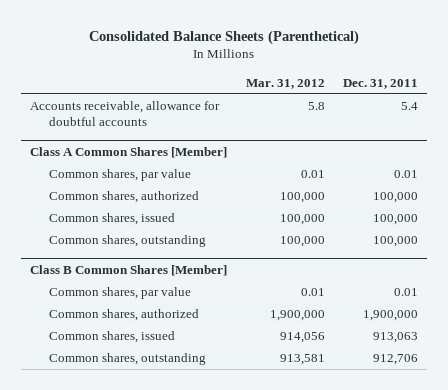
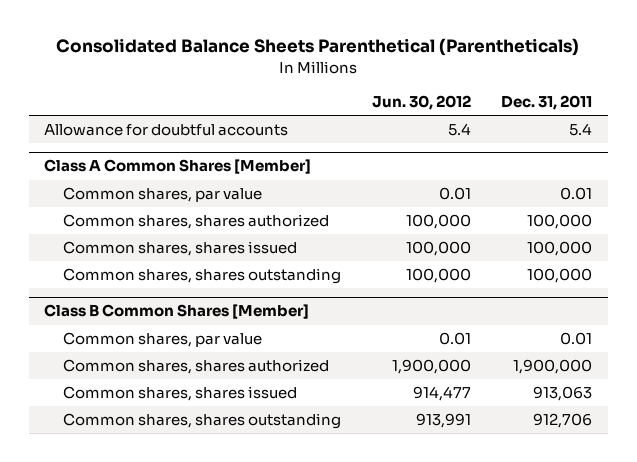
[89,30,360,46] Consolidated Balance Sheets (Parenthetical) -> [56,38,580,57] Consolidated Balance Sheets Parenthetical (Parentheticals)
[245,78,325,89] Mar. 31, 2012 -> none
none -> [371,94,471,110] Jun. 30, 2012
[30,101,221,127] Accounts receivable, allowance for doubtful accounts -> [44,124,289,137] Allowance for doubtful accounts
[48,191,199,204] Common shares, authorized -> [63,214,330,230] Common shares, shares authorized
[48,213,175,226] Common shares, issued -> [63,241,298,257] Common shares, shares issued
[48,235,206,248] Common shares, outstanding -> [63,268,342,285] Common shares, shares outstanding
[48,309,199,322] Common shares, authorized -> [63,359,330,375] Common shares, shares authorized
[48,331,175,344] Common shares, issued -> [63,386,298,402] Common shares, shares issued
[48,353,206,366] Common shares, outstanding -> [63,413,342,430] Common shares, shares outstanding

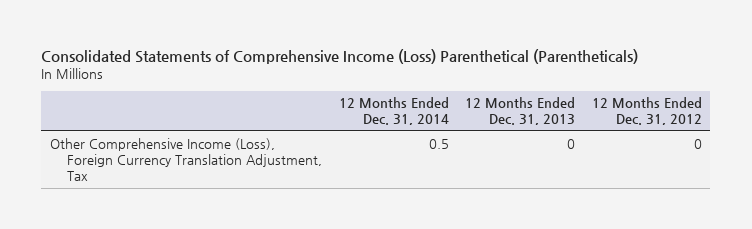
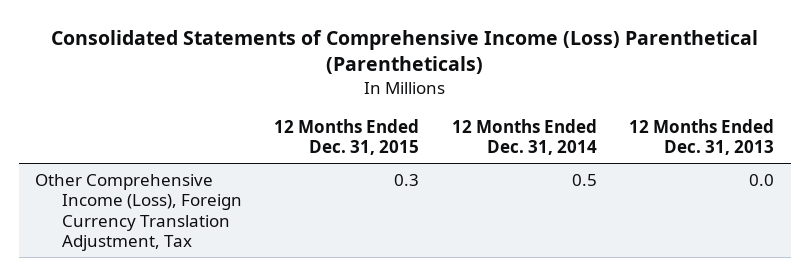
[591,97,702,126] 12 Months Ended Dec. 31, 2012 -> none
none -> [274,119,420,156] 12 Months Ended Dec. 31, 2015
[567,139,576,150] 0 -> [749,173,775,186] 0.0

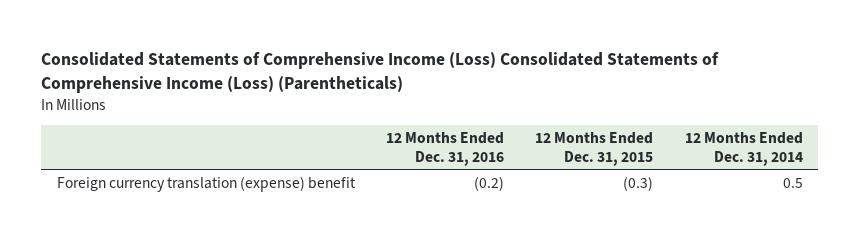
[50,30,758,75] Consolidated Statements of Comprehensive Income (Loss) Parenthetical (Parentheticals) -> [41,51,720,93] Consolidated Statements of Comprehensive Income (Loss) Consolidated Statements of Comprehensive Income (Loss) (Parentheticals)
[629,119,775,156] 12 Months Ended Dec. 31, 2013 -> none
none -> [386,131,505,166] 12 Months Ended Dec. 31, 2016
[35,173,242,252] Other Comprehensive Income (Loss), Foreign Currency Translation Adjustment, Tax -> [56,175,356,192] Foreign currency translation (expense) benefit
[394,173,420,186] 0.3 -> [623,175,654,191] (0.3)

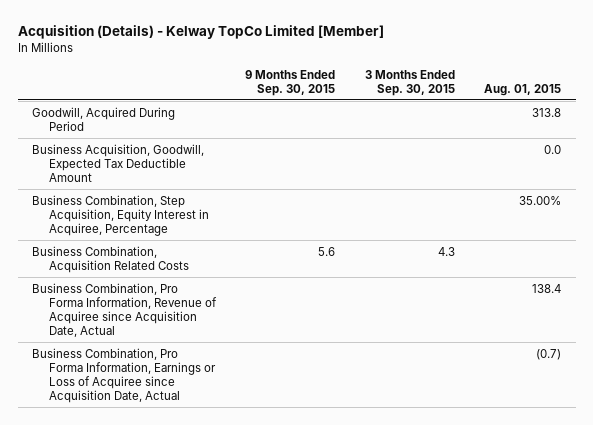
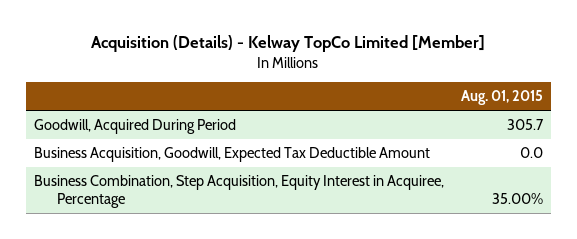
[245,69,336,96] 9 Months Ended Sep. 30, 2015 -> none
[364,69,455,96] 3 Months Ended Sep. 30, 2015 -> none
[532,107,562,117] 313.8 -> [506,119,544,131] 305.7
[32,245,190,273] Business Combination, Acquisition Related Costs -> none
[32,282,218,337] Business Combination, Pro Forma Information, Revenue of Acquiree since Acquisition Date, Actual -> none
[32,347,217,403] Business Combination, Pro Forma Information, Earnings or Loss of Acquiree since Acquisition Date, Actual -> none

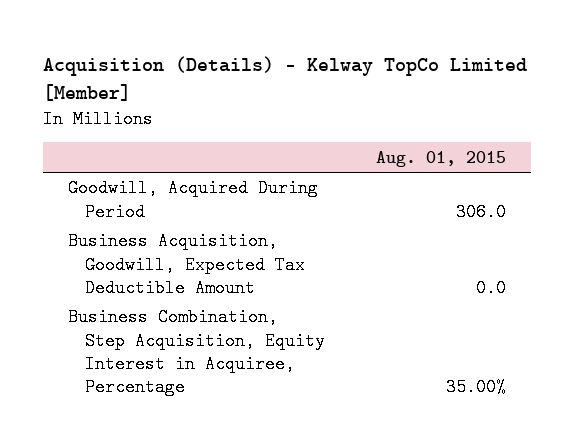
[506,119,544,131] 305.7 -> [456,202,507,221] 306.0

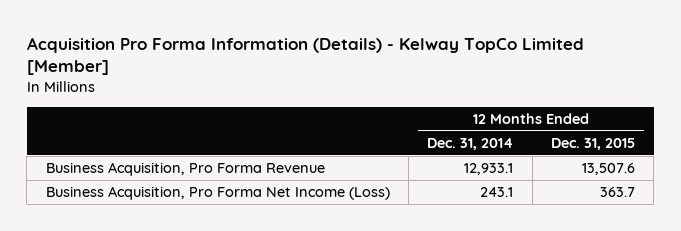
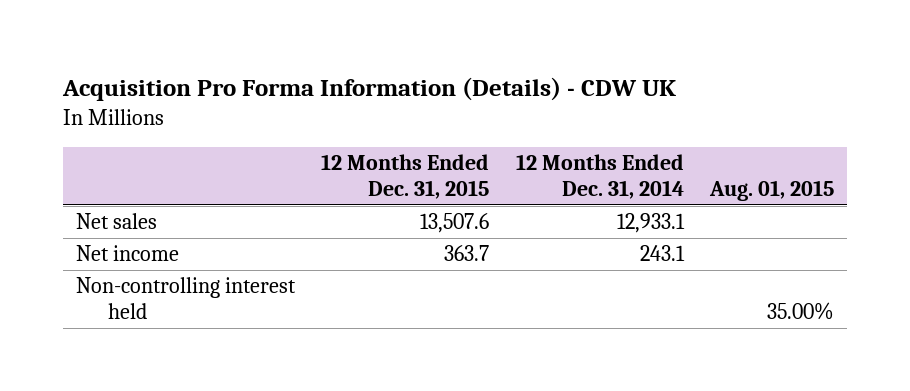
[26,36,584,76] Acquisition Pro Forma Information (Details) - Kelway TopCo Limited [Member] -> [61,77,676,102] Acquisition Pro Forma Information (Details) - CDW UK
none -> [708,179,834,201] Aug. 01, 2015
[45,162,325,177] Business Acquisition, Pro Forma Revenue -> [76,213,158,230] Net sales
[45,186,390,201] Business Acquisition, Pro Forma Net Income (Loss) -> [76,245,180,262] Net income
none -> [76,277,297,320] Non-controlling interest held

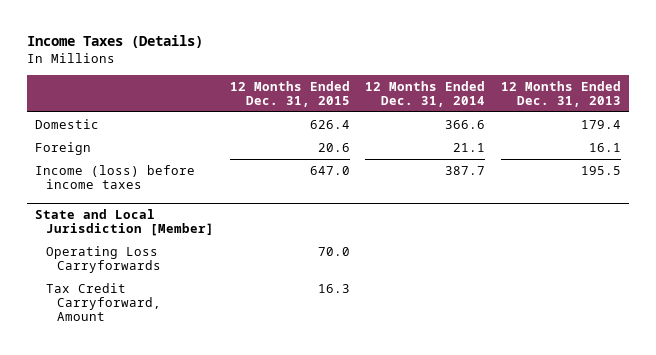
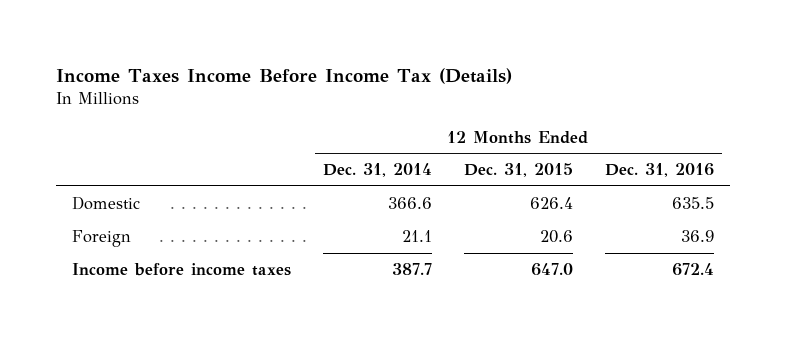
[26,34,203,48] Income Taxes (Details) -> [56,67,513,84] Income Taxes Income Before Income Tax (Details)
[501,80,622,107] 12 Months Ended Dec. 31, 2013 -> none
none -> [604,163,714,178] Dec. 31, 2016
[34,208,214,237] State and Local Jurisdiction [Member] -> none
[45,245,161,274] Operating Loss Carryforwards -> none
[45,282,161,322] Tax Credit Carryforward, Amount -> none
[34,164,195,190] Income (loss) before income taxes -> [72,263,292,277] Income before income taxes

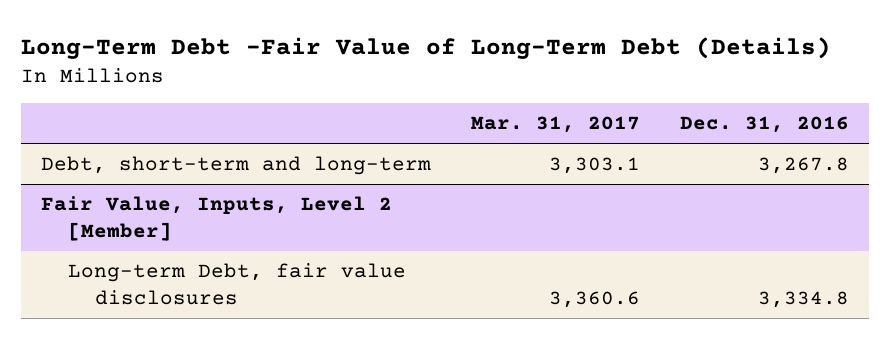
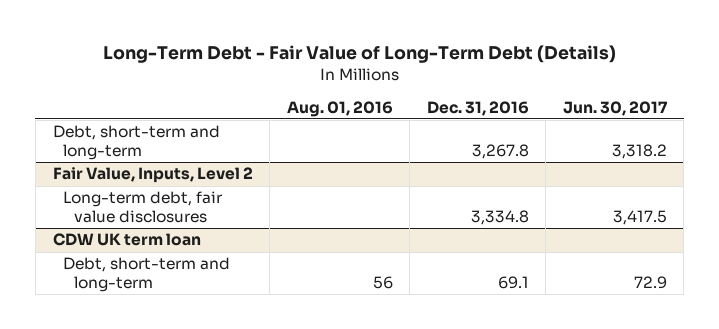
[21,36,832,59] Long-Term Debt -Fair Value of Long-Term Debt (Details) -> [102,45,616,64] Long-Term Debt - Fair Value of Long-Term Debt (Details)
[470,116,640,134] Mar. 31, 2017 -> none
none -> [286,100,393,117] Aug. 01, 2016
none -> [562,100,668,116] Jun. 30, 2017
[40,195,392,242] Fair Value, Inputs, Level 2 [Member] -> [52,167,253,184] Fair Value, Inputs, Level 2
[68,262,407,306] Long-term Debt, fair value disclosures -> [63,191,223,223] Long-term debt, fair value disclosures
none -> [52,233,201,247] CDW UK term loan
none -> [63,257,231,292] Debt, short-term and long-term

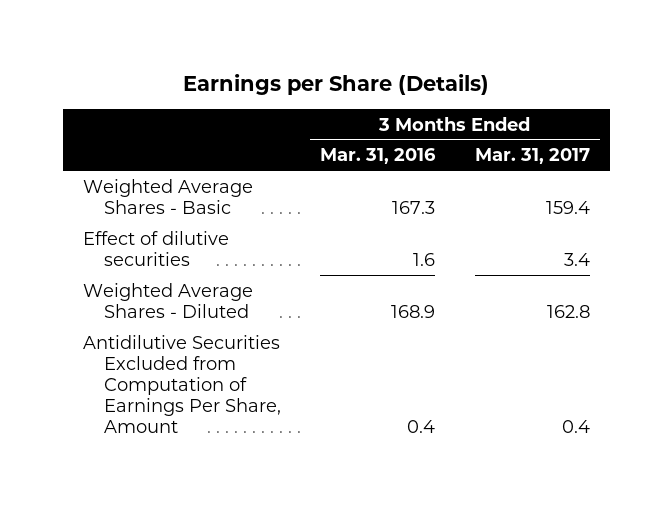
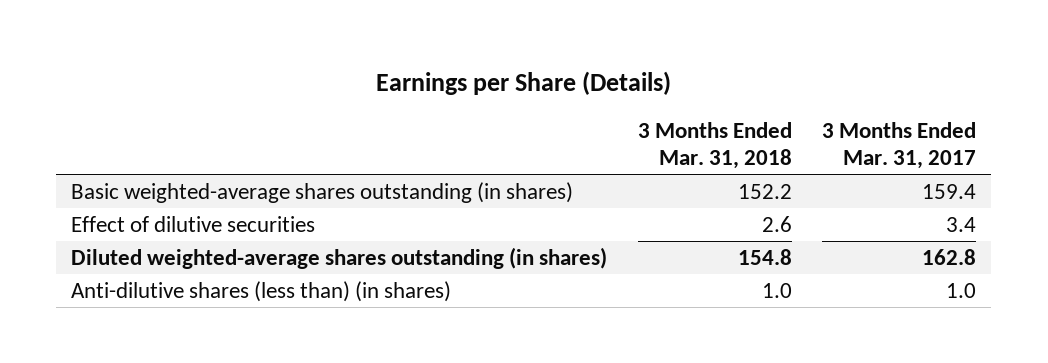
[320,148,437,165] Mar. 31, 2016 -> none
none -> [637,121,792,169] 3 Months Ended Mar. 31, 2018
[82,178,253,214] Weighted Average Shares - Basic -> [71,181,574,203] Basic weighted-average shares outstanding (in shares)
[82,334,281,434] Antidilutive Securities Excluded from Computation of Earnings Per Share, Amount -> none
[82,282,253,318] Weighted Average Shares - Diluted -> [71,246,608,269] Diluted weighted-average shares outstanding (in shares)
none -> [71,280,452,302] Anti-dilutive shares (less than) (in shares)

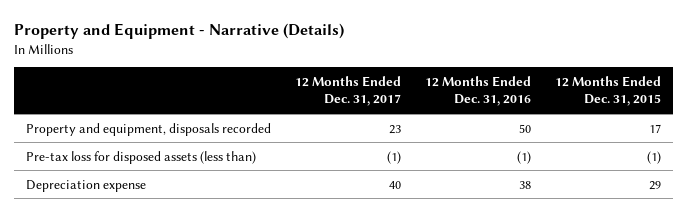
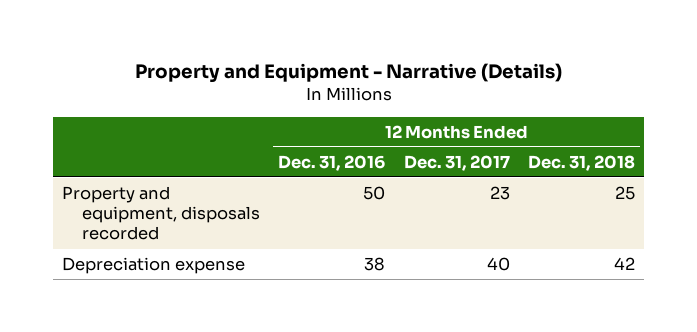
[554,76,661,107] 12 Months Ended Dec. 31, 2015 -> none
none -> [528,154,636,171] Dec. 31, 2018
[25,150,256,164] Pre-tax loss for disposed assets (less than) -> none

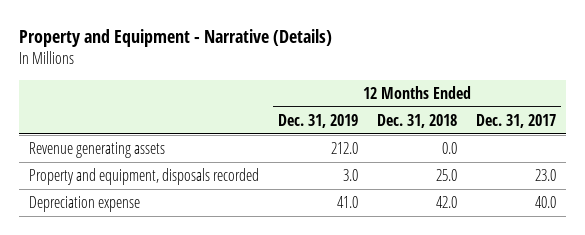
[278,154,386,171] Dec. 31, 2016 -> none
none -> [278,113,359,128] Dec. 31, 2019
none -> [28,141,165,158] Revenue generating assets
[489,186,510,201] 23 -> [535,168,557,181] 23.0
[615,186,636,201] 25 -> [436,168,458,181] 25.0
[486,257,510,272] 40 -> [535,195,557,208] 40.0
[614,257,636,271] 42 -> [436,195,458,208] 42.0

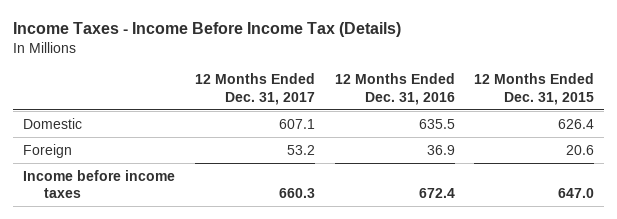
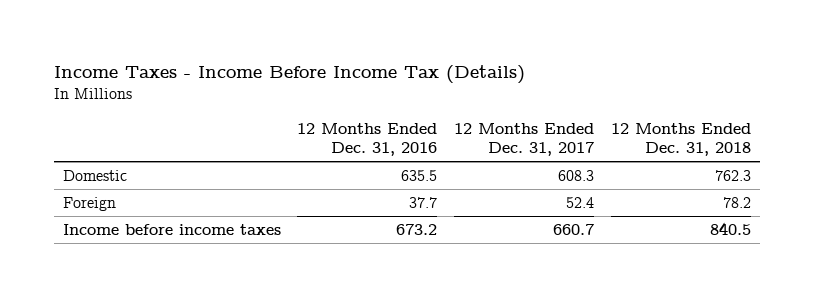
[474,73,595,105] 12 Months Ended Dec. 31, 2015 -> none
none -> [611,122,752,157] 12 Months Ended Dec. 31, 2018
[278,118,315,129] 607.1 -> [558,169,595,181] 608.3
[286,144,315,155] 53.2 -> [566,196,595,208] 52.4
[426,144,455,155] 36.9 -> [409,196,438,208] 37.7
[278,188,315,199] 660.3 -> [553,223,595,235] 660.7
[418,188,455,199] 672.4 -> [396,223,438,235] 673.2

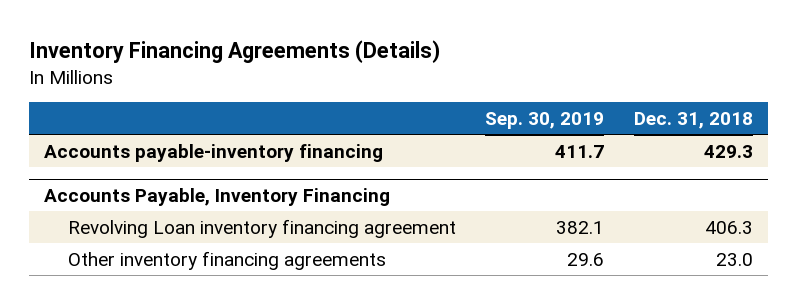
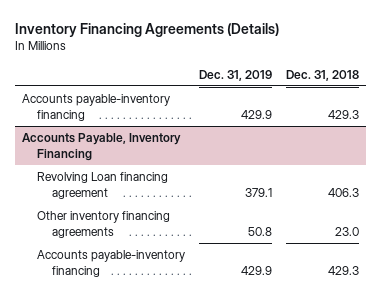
[485,111,605,129] Sep. 30, 2019 -> none
none -> [198,69,272,81] Dec. 31, 2019
[67,218,456,238] Revolving Loan inventory financing agreement -> [36,172,168,199] Revolving Loan financing agreement
none -> [36,250,185,277] Accounts payable-inventory financing

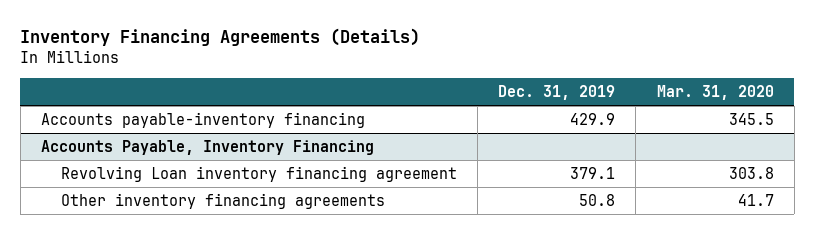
[285,69,359,81] Dec. 31, 2018 -> none
none -> [656,85,774,101] Mar. 31, 2020
[36,172,168,199] Revolving Loan financing agreement -> [60,165,457,182] Revolving Loan inventory financing agreement
[36,250,185,277] Accounts payable-inventory financing -> none

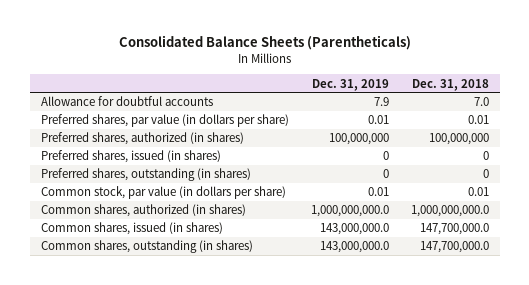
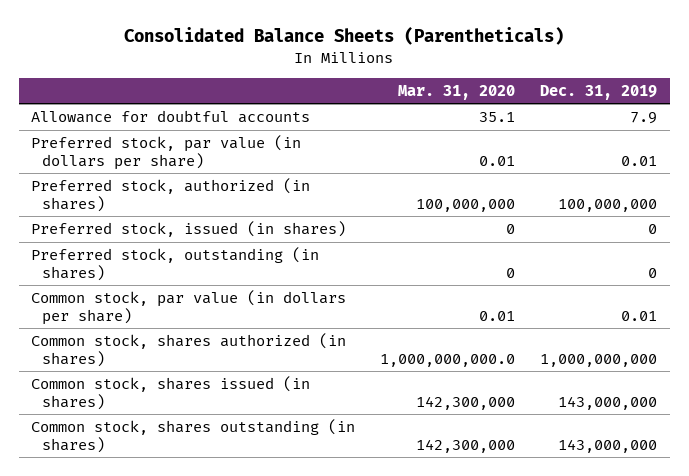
[411,78,489,91] Dec. 31, 2018 -> none
none -> [398,84,516,100] Mar. 31, 2020
[40,114,289,128] Preferred shares, par value (in dollars per share) -> [31,135,302,170] Preferred stock, par value (in dollars per share)
[40,132,244,146] Preferred shares, authorized (in shares) -> [31,178,311,212] Preferred stock, authorized (in shares)
[40,150,221,164] Preferred shares, issued (in shares) -> [31,221,347,238] Preferred stock, issued (in shares)
[40,168,251,182] Preferred shares, outstanding (in shares) -> [31,247,320,281] Preferred stock, outstanding (in shares)
[40,204,246,218] Common shares, authorized (in shares) -> [31,333,347,367] Common stock, shares authorized (in shares)
[310,205,389,218] 1,000,000,000.0 -> [540,353,658,367] 1,000,000,000
[40,222,223,236] Common shares, issued (in shares) -> [31,376,311,410] Common stock, shares issued (in shares)
[319,223,389,236] 143,000,000.0 -> [558,395,658,410] 143,000,000
[40,240,253,254] Common shares, outstanding (in shares) -> [31,419,356,453] Common stock, shares outstanding (in shares)
[319,241,389,254] 143,000,000.0 -> [558,438,658,453] 143,000,000

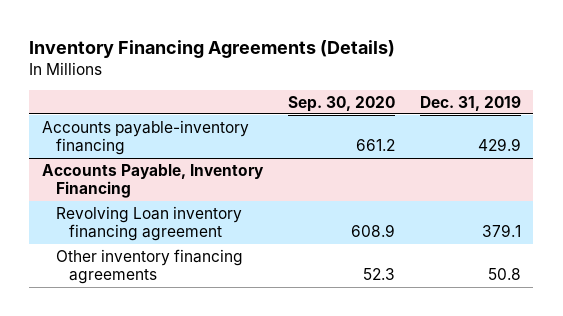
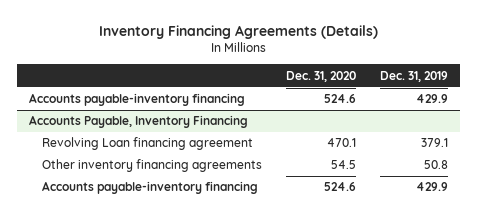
[287,95,395,112] Sep. 30, 2020 -> none
none -> [286,70,357,82] Dec. 31, 2020
[55,205,242,242] Revolving Loan inventory financing agreement -> [42,137,254,151] Revolving Loan financing agreement
none -> [42,181,259,195] Accounts payable-inventory financing

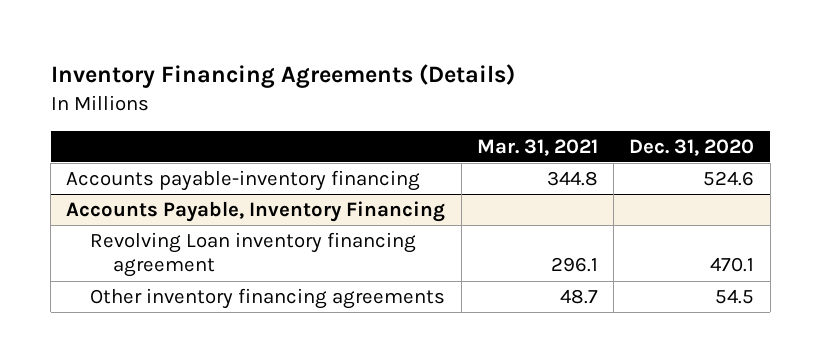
[380,70,449,82] Dec. 31, 2019 -> none
none -> [476,138,598,156] Mar. 31, 2021
[42,137,254,151] Revolving Loan financing agreement -> [89,232,416,278] Revolving Loan inventory financing agreement
[42,181,259,195] Accounts payable-inventory financing -> none

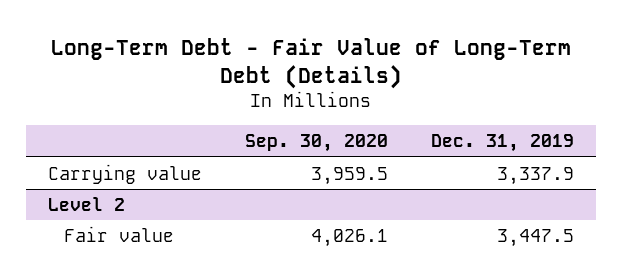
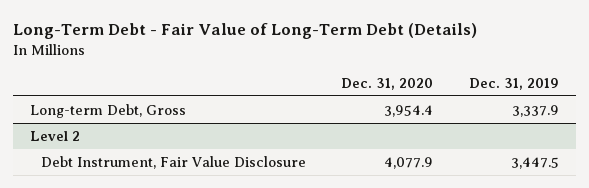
[245,134,389,153] Sep. 30, 2020 -> none
none -> [341,77,434,90] Dec. 31, 2020
[48,163,203,184] Carrying value -> [30,104,187,119] Long-term Debt, Gross
[64,225,175,242] Fair value -> [41,156,307,170] Debt Instrument, Fair Value Disclosure

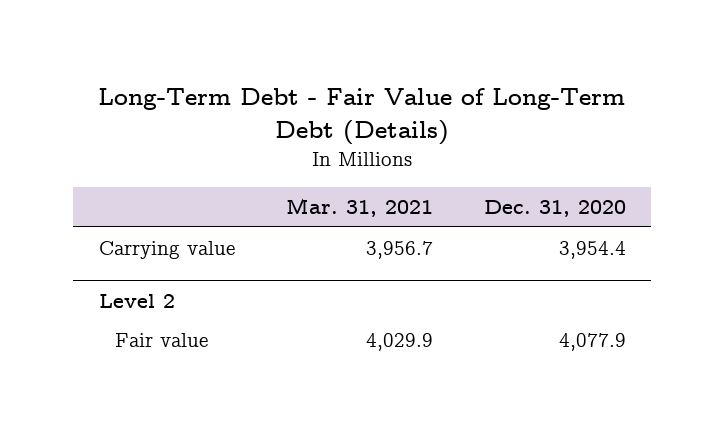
[468,77,559,90] Dec. 31, 2019 -> none
none -> [285,198,433,218] Mar. 31, 2021
[30,104,187,119] Long-term Debt, Gross -> [98,240,235,259] Carrying value
[41,156,307,170] Debt Instrument, Fair Value Disclosure -> [114,332,208,347] Fair value

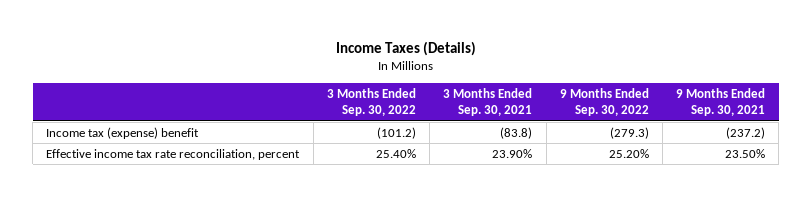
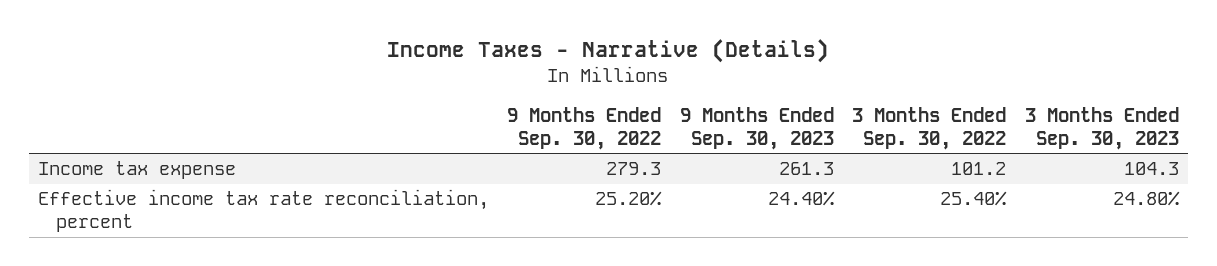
[335,40,476,56] Income Taxes (Details) -> [387,39,830,64] Income Taxes - Narrative (Details)
[443,87,533,117] 3 Months Ended Sep. 30, 2021 -> none
[676,87,766,117] 9 Months Ended Sep. 30, 2021 -> none
none -> [679,106,834,150] 9 Months Ended Sep. 30, 2023
none -> [1024,106,1179,150] 3 Months Ended Sep. 30, 2023
[46,126,200,139] Income tax (expense) benefit -> [38,161,237,180] Income tax expense
[376,126,416,139] (101.2) -> [951,162,1007,176] 101.2
[609,126,649,139] (279.3) -> [606,162,662,176] 279.3

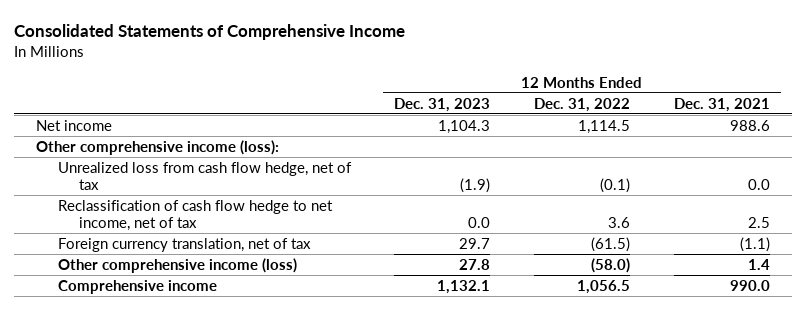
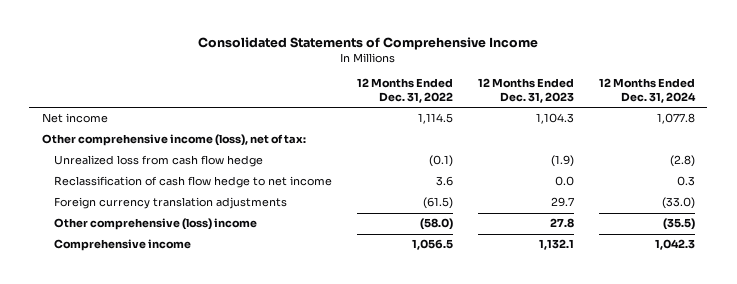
[673,97,770,112] Dec. 31, 2021 -> none
none -> [598,77,696,103] 12 Months Ended Dec. 31, 2024
[35,139,279,155] Other comprehensive income (loss): -> [41,134,306,147] Other comprehensive income (loss), net of tax:
[57,161,352,190] Unrealized loss from cash flow hedge, net of tax -> [54,155,264,168] Unrealized loss from cash flow hedge
[57,199,333,231] Reclassification of cash flow hedge to net income, net of tax -> [54,176,333,189] Reclassification of cash flow hedge to net income
[57,237,311,252] Foreign currency translation, net of tax -> [54,197,288,210] Foreign currency translation adjustments
[57,257,297,273] Other comprehensive income (loss) -> [54,218,258,231] Other comprehensive (loss) income

